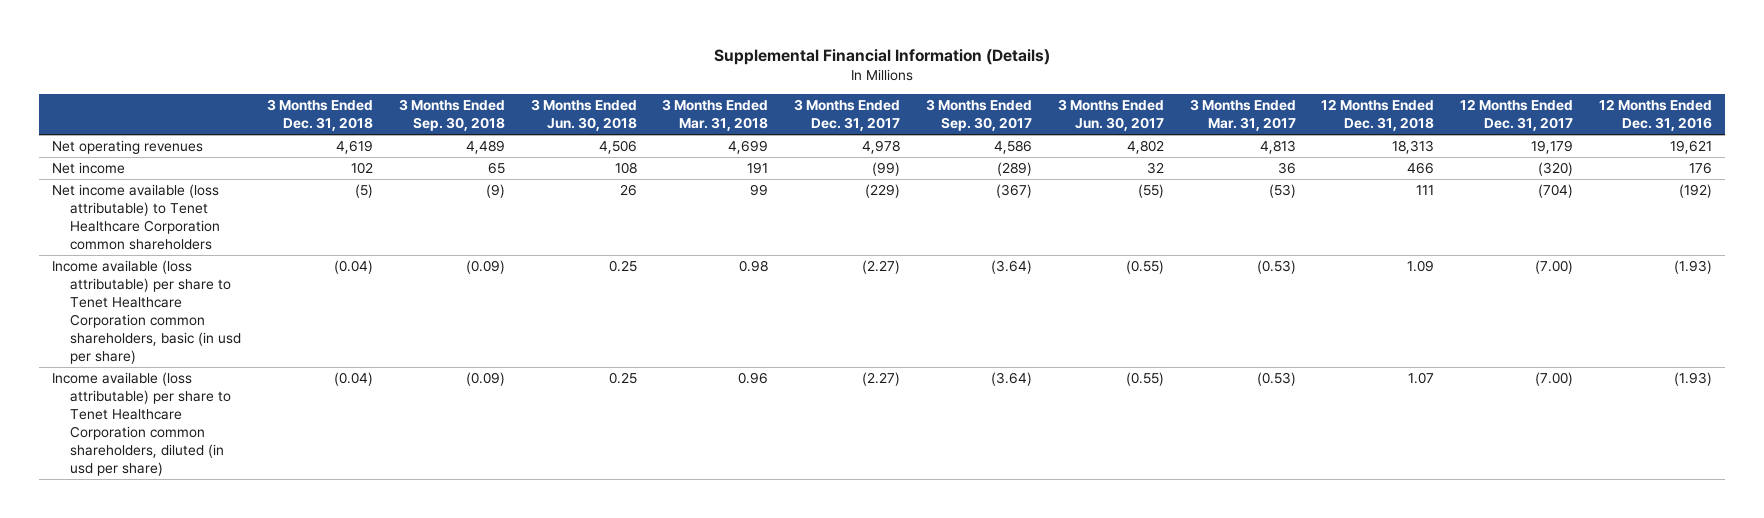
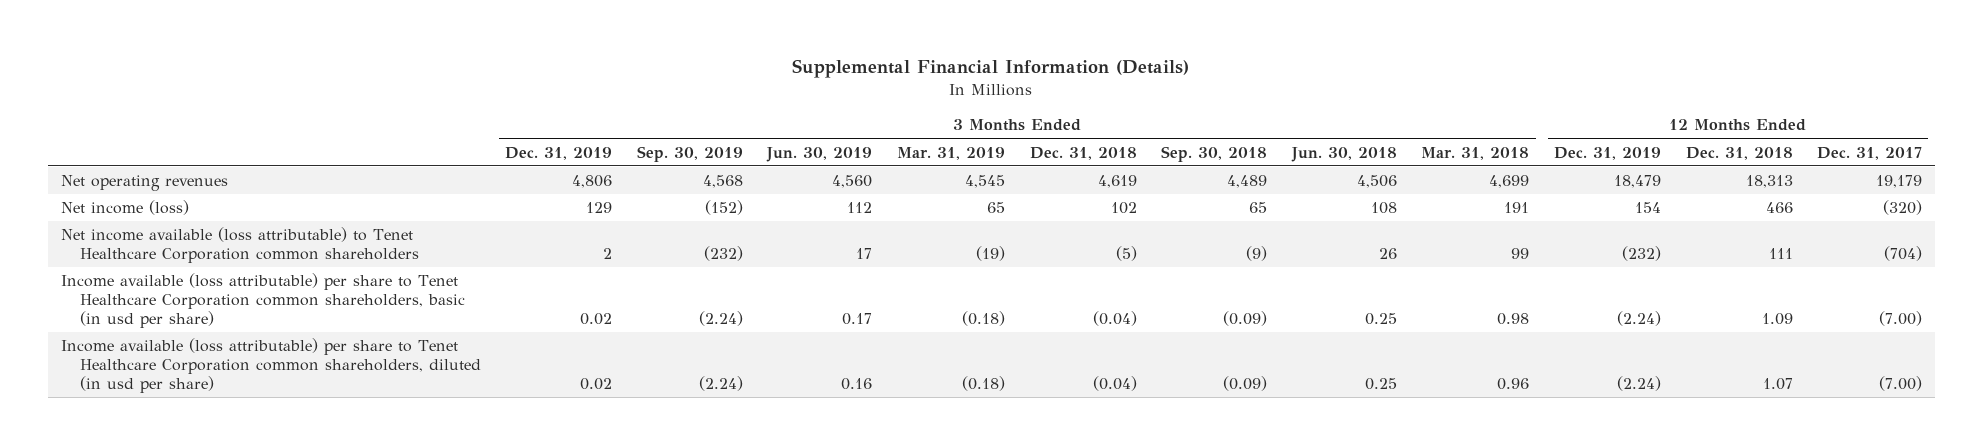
[794,99,901,132] 3 Months Ended Dec. 31, 2017 -> none
[926,99,1033,132] 3 Months Ended Sep. 30, 2017 -> none
[1057,99,1164,132] 3 Months Ended Jun. 30, 2017 -> none
[1189,99,1296,132] 3 Months Ended Mar. 31, 2017 -> none
[1598,99,1712,132] 12 Months Ended Dec. 31, 2016 -> none
none -> [505,146,613,160] Dec. 31, 2019
none -> [636,145,743,162] Sep. 30, 2019
none -> [766,146,873,162] Jun. 30, 2019
none -> [896,146,1005,160] Mar. 31, 2019
none -> [1554,146,1662,160] Dec. 31, 2019
[52,161,126,174] Net income -> [60,200,189,216] Net income (loss)

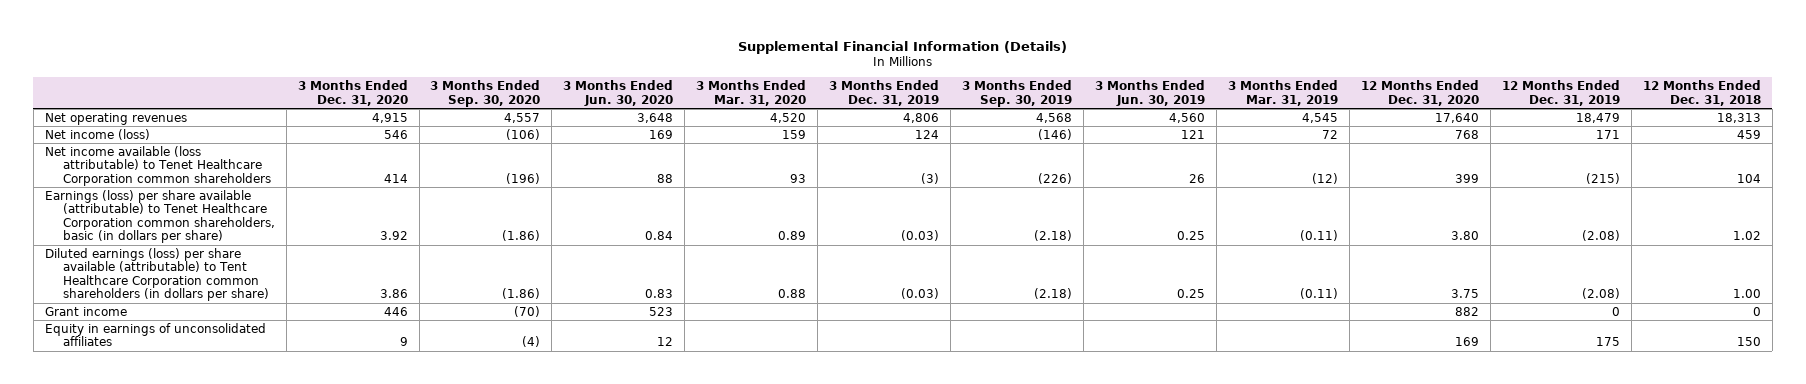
[1029,146,1137,160] Dec. 31, 2018 -> none
[1161,145,1268,162] Sep. 30, 2018 -> none
[1290,146,1397,162] Jun. 30, 2018 -> none
[1421,146,1530,160] Mar. 31, 2018 -> none
[1817,146,1923,160] Dec. 31, 2017 -> none
none -> [297,80,408,106] 3 Months Ended Dec. 31, 2020
none -> [430,80,541,107] 3 Months Ended Sep. 30, 2020
none -> [563,80,674,106] 3 Months Ended Jun. 30, 2020
none -> [696,80,807,106] 3 Months Ended Mar. 31, 2020
none -> [1360,80,1479,106] 12 Months Ended Dec. 31, 2020
[586,202,613,214] 129 -> [915,129,940,139] 124
[704,200,743,216] (152) -> [1038,128,1073,140] (146)
[847,202,873,214] 112 -> [1181,129,1206,139] 121
[986,202,1005,214] 65 -> [1322,129,1339,139] 72
[1635,202,1662,214] 154 -> [1595,129,1620,139] 171
[1765,202,1793,214] 466 -> [1736,129,1761,139] 459
[603,248,613,260] 2 -> [921,172,940,184] (3)
[703,246,743,262] (232) -> [1038,172,1073,184] (226)
[856,248,873,260] 17 -> [1189,173,1206,183] 26
[975,246,1005,262] (19) -> [1312,172,1339,184] (12)
[1622,246,1662,262] (232) -> [1585,172,1620,184] (215)
[1768,248,1793,260] 111 -> [1736,173,1761,183] 104
[60,273,465,329] Income available (loss attributable) per share to Tenet Healthcare Corporation common shareholders, basic (in usd per share) -> [44,189,275,244] Earnings (loss) per share available (attributable) to Tenet Healthcare Corporation common shareholders, basic (in dollars per share)
[580,313,613,326] 0.02 -> [901,230,940,242] (0.03)
[698,311,743,327] (2.24) -> [1034,230,1073,242] (2.18)
[842,313,873,326] 0.17 -> [1177,231,1206,241] 0.25
[961,311,1005,327] (0.18) -> [1300,230,1339,242] (0.11)
[1617,311,1662,327] (2.24) -> [1581,230,1620,242] (2.08)
[1761,313,1793,326] 1.09 -> [1732,231,1761,241] 1.02
[60,338,481,394] Income available (loss attributable) per share to Tenet Healthcare Corporation common shareholders, diluted (in usd per share) -> [44,247,269,302] Diluted earnings (loss) per share available (attributable) to Tent Healthcare Corporation common shareholders (in dollars per share)
[580,378,613,391] 0.02 -> [901,288,940,300] (0.03)
[698,376,743,392] (2.24) -> [1034,288,1073,300] (2.18)
[841,378,873,391] 0.16 -> [1177,289,1206,299] 0.25
[961,376,1005,392] (0.18) -> [1300,288,1339,300] (0.11)
[1617,376,1662,392] (2.24) -> [1581,288,1620,300] (2.08)
[1762,378,1793,391] 1.07 -> [1732,289,1761,299] 1.00
none -> [44,306,127,316] Grant income
none -> [44,322,266,347] Equity in earnings of unconsolidated affiliates

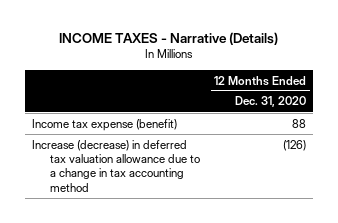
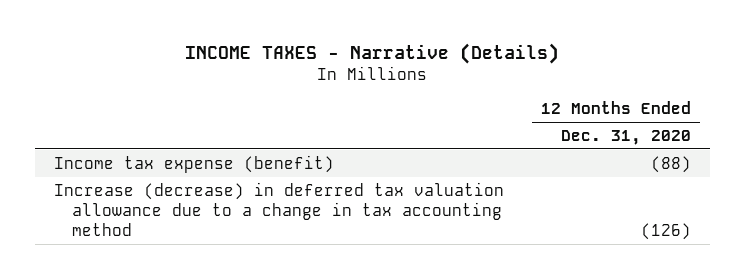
[292,118,307,128] 88 -> [651,155,692,173] (88)

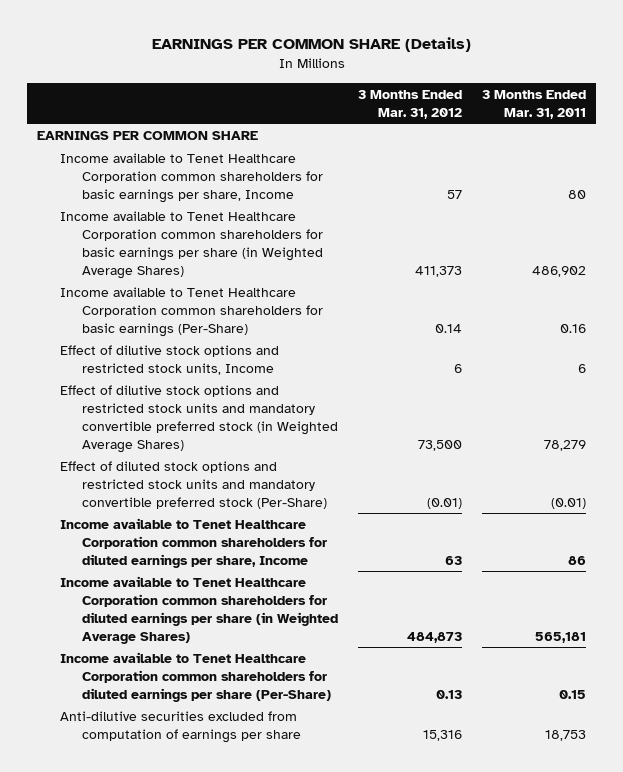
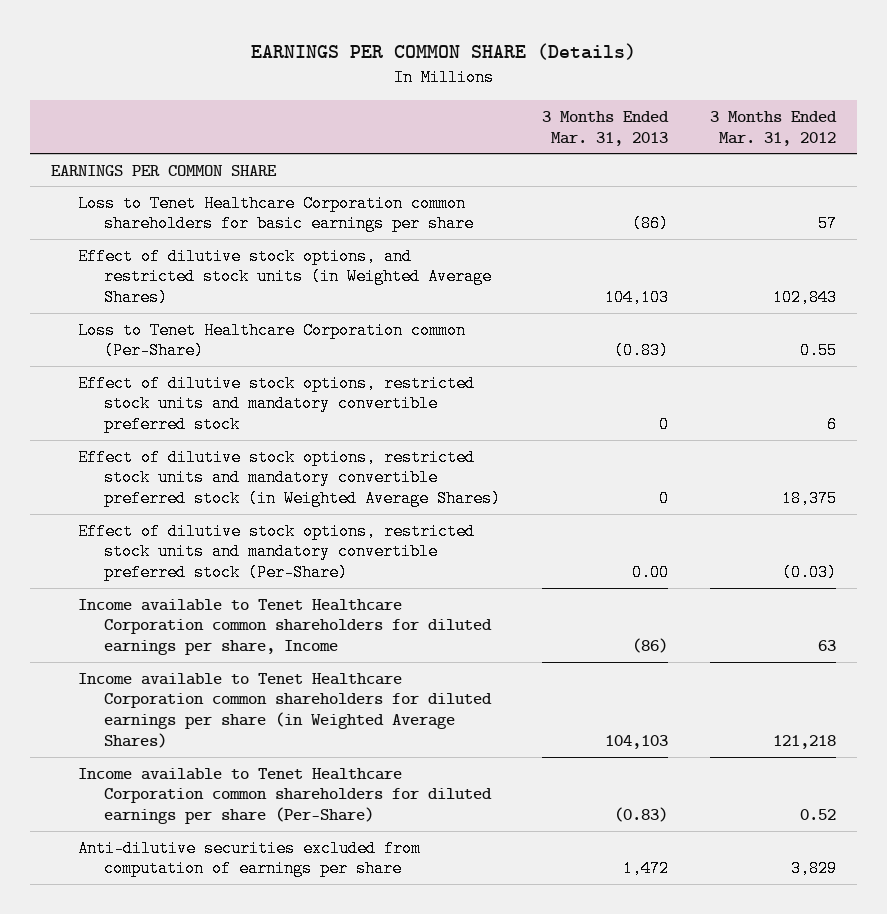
[481,89,586,119] 3 Months Ended Mar. 31, 2011 -> none
none -> [542,110,670,146] 3 Months Ended Mar. 31, 2013
[59,211,324,279] Income available to Tenet Healthcare Corporation common shareholders for basic earnings per share (in Weighted Average Shares) -> none
[59,153,324,203] Income available to Tenet Healthcare Corporation common shareholders for basic earnings per share, Income -> [77,194,475,233] Loss to Tenet Healthcare Corporation common shareholders for basic earnings per share
none -> [77,247,493,307] Effect of dilutive stock options, and restricted stock units (in Weighted Average Shares)
[59,287,324,337] Income available to Tenet Healthcare Corporation common shareholders for basic earnings (Per-Share) -> [77,321,466,360] Loss to Tenet Healthcare Corporation common (Per-Share)
[435,323,463,333] 0.14 -> [800,342,838,360] 0.55
[59,345,279,376] Effect of dilutive stock options and restricted stock units, Income -> [77,374,475,434] Effect of dilutive stock options, restricted stock units and mandatory convertible preferred stock
[59,385,339,453] Effect of dilutive stock options and restricted stock units and mandatory convertible preferred stock (in Weighted Average Shares) -> [77,448,502,508] Effect of dilutive stock options, restricted stock units and mandatory convertible preferred stock (in Weighted Average Shares)
[418,439,463,451] 73,500 -> [782,490,838,508] 18,375
[59,461,328,509] Effect of diluted stock options and restricted stock units and mandatory convertible preferred stock (Per-Share) -> [77,522,475,582] Effect of dilutive stock options, restricted stock units and mandatory convertible preferred stock (Per-Share)
[427,497,463,509] (0.01) -> [782,564,838,582] (0.03)
[407,631,463,643] 484,873 -> [773,734,837,749] 121,218
[436,689,463,699] 0.13 -> [800,809,837,821] 0.52
[423,730,463,742] 15,316 -> [791,860,838,878] 3,829

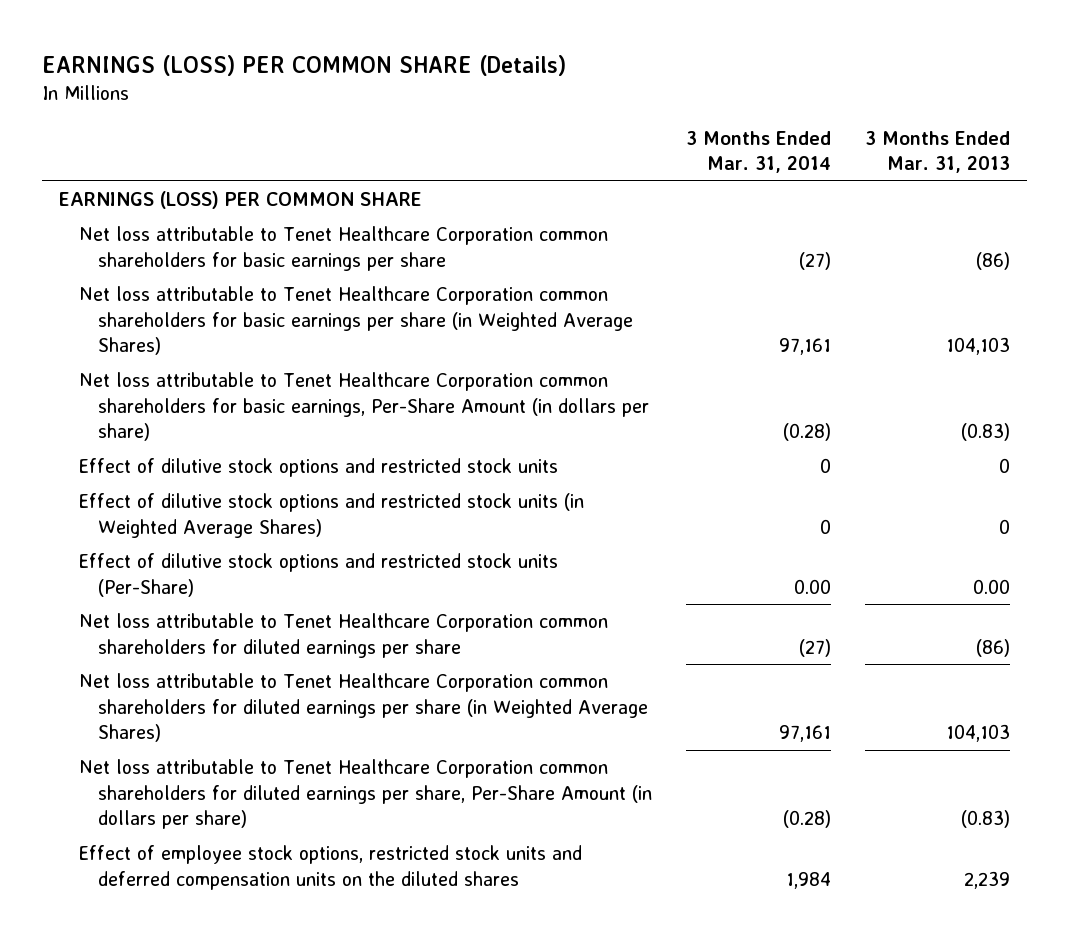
[250,42,636,60] EARNINGS PER COMMON SHARE (Details) -> [42,55,567,77] EARNINGS (LOSS) PER COMMON SHARE (Details)
[710,110,838,146] 3 Months Ended Mar. 31, 2012 -> none
none -> [685,130,831,174] 3 Months Ended Mar. 31, 2014
[77,839,421,878] Anti-dilutive securities excluded from computation of earnings per share -> none
[50,164,277,176] EARNINGS PER COMMON SHARE -> [59,191,423,210] EARNINGS (LOSS) PER COMMON SHARE
[77,194,475,233] Loss to Tenet Healthcare Corporation common shareholders for basic earnings per share -> [78,226,608,271] Net loss attributable to Tenet Healthcare Corporation common shareholders for basic earnings per share
[77,247,493,307] Effect of dilutive stock options, and restricted stock units (in Weighted Average Shares) -> [78,286,633,356] Net loss attributable to Tenet Healthcare Corporation common shareholders for basic earnings per share (in Weighted Average Shares)
[77,321,466,360] Loss to Tenet Healthcare Corporation common (Per-Share) -> [78,372,649,442] Net loss attributable to Tenet Healthcare Corporation common shareholders for basic earnings, Per-Share Amount (in dollars per share)
[77,374,475,434] Effect of dilutive stock options, restricted stock units and mandatory convertible preferred stock -> [78,458,558,478] Effect of dilutive stock options and restricted stock units
[77,448,502,508] Effect of dilutive stock options, restricted stock units and mandatory convertible preferred stock (in Weighted Average Shares) -> [78,493,584,538] Effect of dilutive stock options and restricted stock units (in Weighted Average Shares)
[77,522,475,582] Effect of dilutive stock options, restricted stock units and mandatory convertible preferred stock (Per-Share) -> [78,553,558,597] Effect of dilutive stock options and restricted stock units (Per-Share)
[77,598,493,656] Income available to Tenet Healthcare Corporation common shareholders for diluted earnings per share, Income -> [78,613,608,658] Net loss attributable to Tenet Healthcare Corporation common shareholders for diluted earnings per share
[77,672,493,748] Income available to Tenet Healthcare Corporation common shareholders for diluted earnings per share (in Weighted Average Shares) -> [78,673,648,743] Net loss attributable to Tenet Healthcare Corporation common shareholders for diluted earnings per share (in Weighted Average Shares)
[77,767,493,825] Income available to Tenet Healthcare Corporation common shareholders for diluted earnings per share (Per-Share) -> [78,759,652,830] Net loss attributable to Tenet Healthcare Corporation common shareholders for diluted earnings per share, Per-Share Amount (in dollars per share)
none -> [78,845,582,890] Effect of employee stock options, restricted stock units and deferred compensation units on the diluted shares

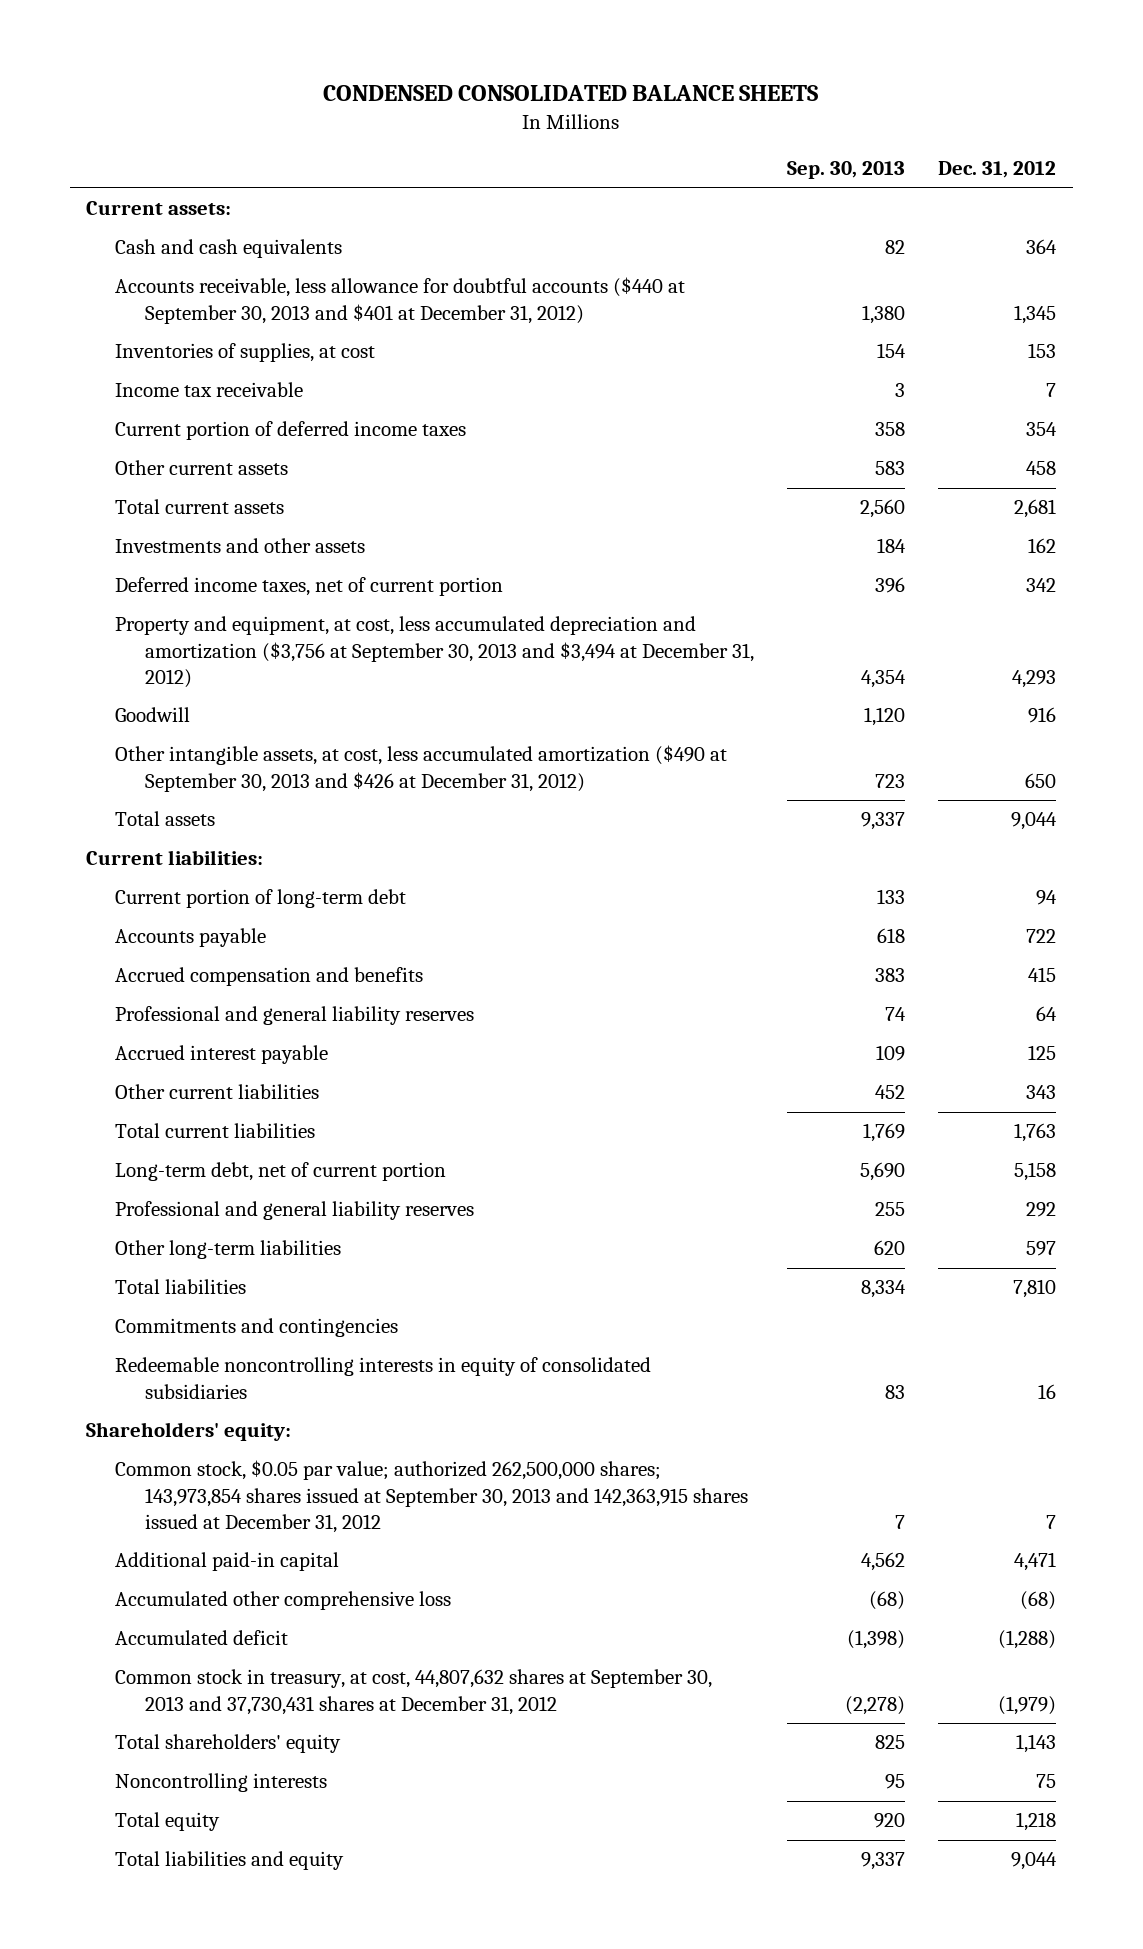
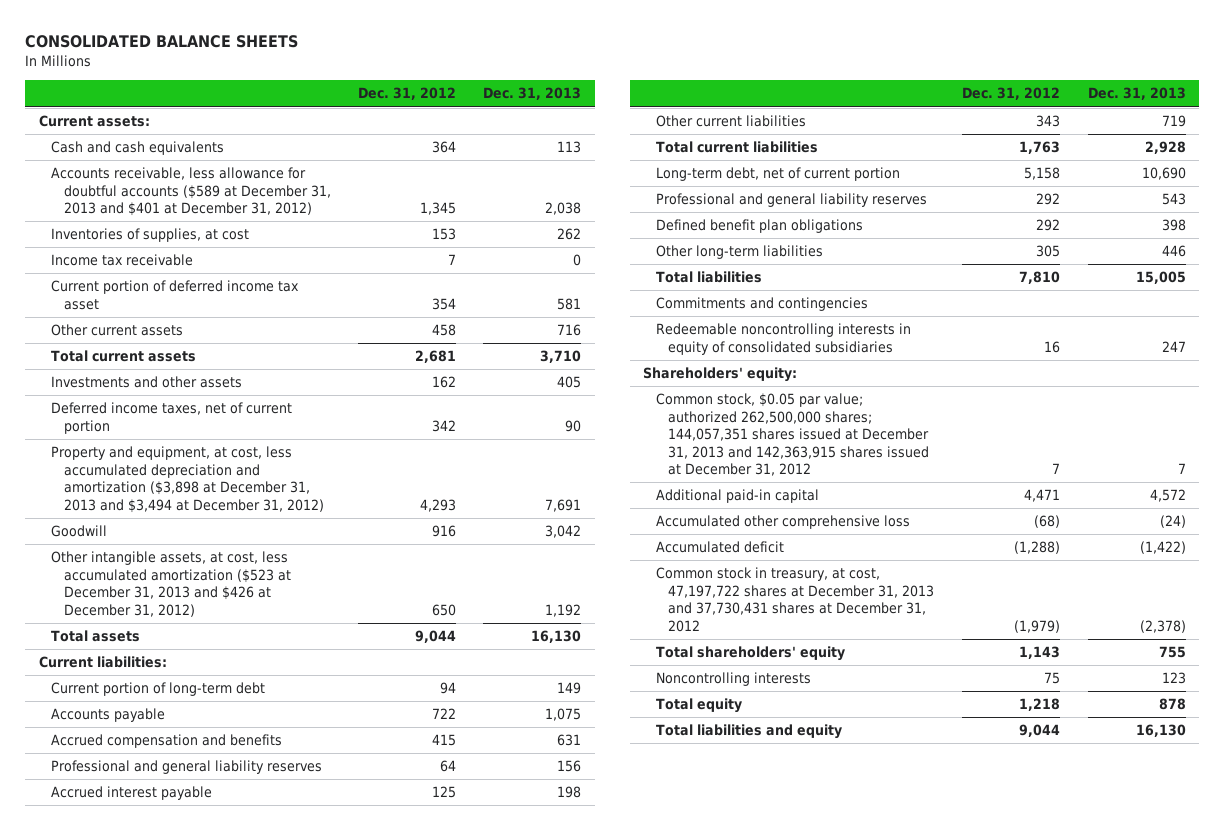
[323,85,819,102] CONDENSED CONSOLIDATED BALANCE SHEETS -> [25,35,299,49] CONSOLIDATED BALANCE SHEETS
[787,161,906,180] Sep. 30, 2013 -> none
none -> [483,87,582,101] Dec. 31, 2013
[115,277,686,324] Accounts receivable, less allowance for doubtful accounts ($440 at September 30, 2013 and $401 at December 31, 2012) -> [51,167,331,217] Accounts receivable, less allowance for doubtful accounts ($589 at December 31, 2013 and $401 at December 31, 2012)
[115,421,467,441] Current portion of deferred income taxes -> [51,280,300,310] Current portion of deferred income tax asset
[115,616,754,688] Property and equipment, at cost, less accumulated depreciation and amortization ($3,756 at September 30, 2013 and $3,494 at December 31, 2012) -> [51,446,324,513] Property and equipment, at cost, less accumulated depreciation and amortization ($3,898 at December 31, 2013 and $3,494 at December 31, 2012)
[115,745,728,792] Other intangible assets, at cost, less accumulated amortization ($490 at September 30, 2013 and $426 at December 31, 2012) -> [51,551,291,617] Other intangible assets, at cost, less accumulated amortization ($523 at December 31, 2013 and $426 at December 31, 2012)
none -> [655,219,863,234] Defined benefit plan obligations
[1026,1241,1057,1257] 597 -> [1036,245,1061,258] 305
[115,1460,748,1533] Common stock, $0.05 par value; authorized 262,500,000 shares; 143,973,854 shares issued at September 30, 2013 and 142,363,915 shares issued at December 31, 2012 -> [655,393,930,477] Common stock, $0.05 par value; authorized 262,500,000 shares; 144,057,351 shares issued at December 31, 2013 and 142,363,915 shares issued at December 31, 2012
[115,1669,713,1715] Common stock in treasury, at cost, 44,807,632 shares at September 30, 2013 and 37,730,431 shares at December 31, 2012 -> [655,567,935,632] Common stock in treasury, at cost, 47,197,722 shares at December 31, 2013 and 37,730,431 shares at December 31, 2012

